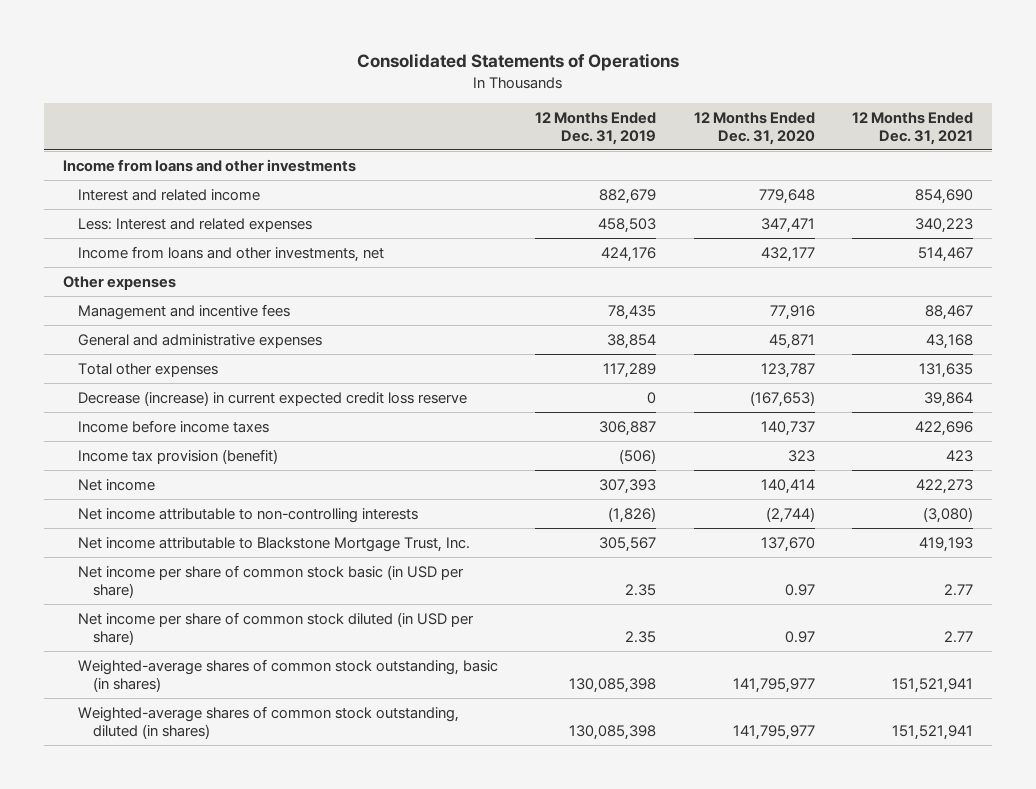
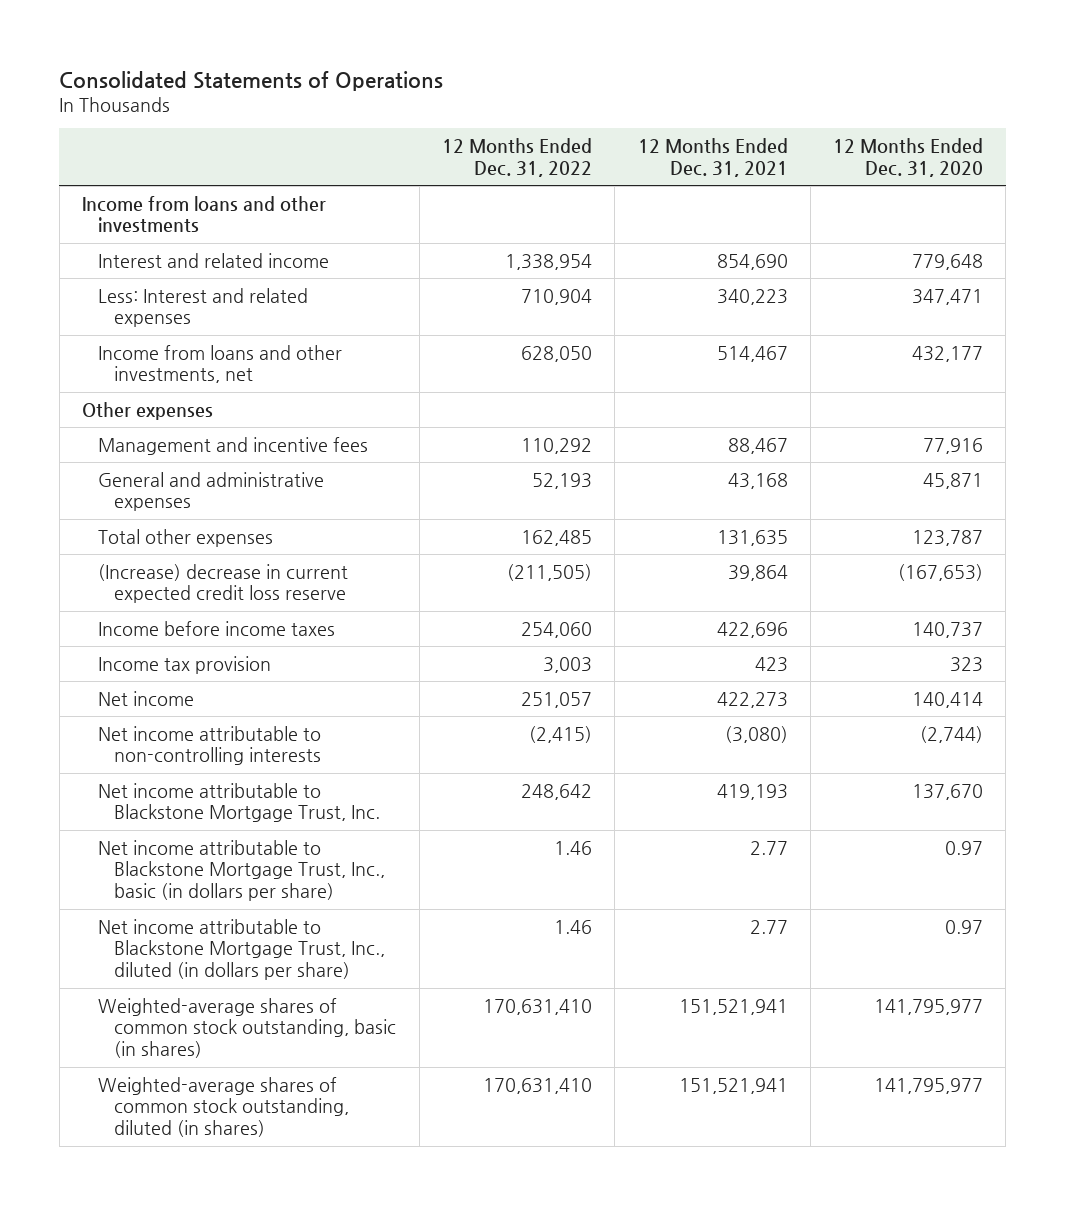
[535,112,657,145] 12 Months Ended Dec. 31, 2019 -> none
none -> [441,138,592,177] 12 Months Ended Dec. 31, 2022
[77,391,467,407] Decrease (increase) in current expected credit loss reserve -> [98,563,349,604] (Increase) decrease in current expected credit loss reserve
[77,449,278,465] Income tax provision (benefit) -> [98,655,272,674] Income tax provision
[77,565,464,598] Net income per share of common stock basic (in USD per share) -> [98,839,386,902] Net income attributable to Blackstone Mortgage Trust, Inc., basic (in dollars per share)
[77,612,474,645] Net income per share of common stock diluted (in USD per share) -> [98,918,386,981] Net income attributable to Blackstone Mortgage Trust, Inc., diluted (in dollars per share)

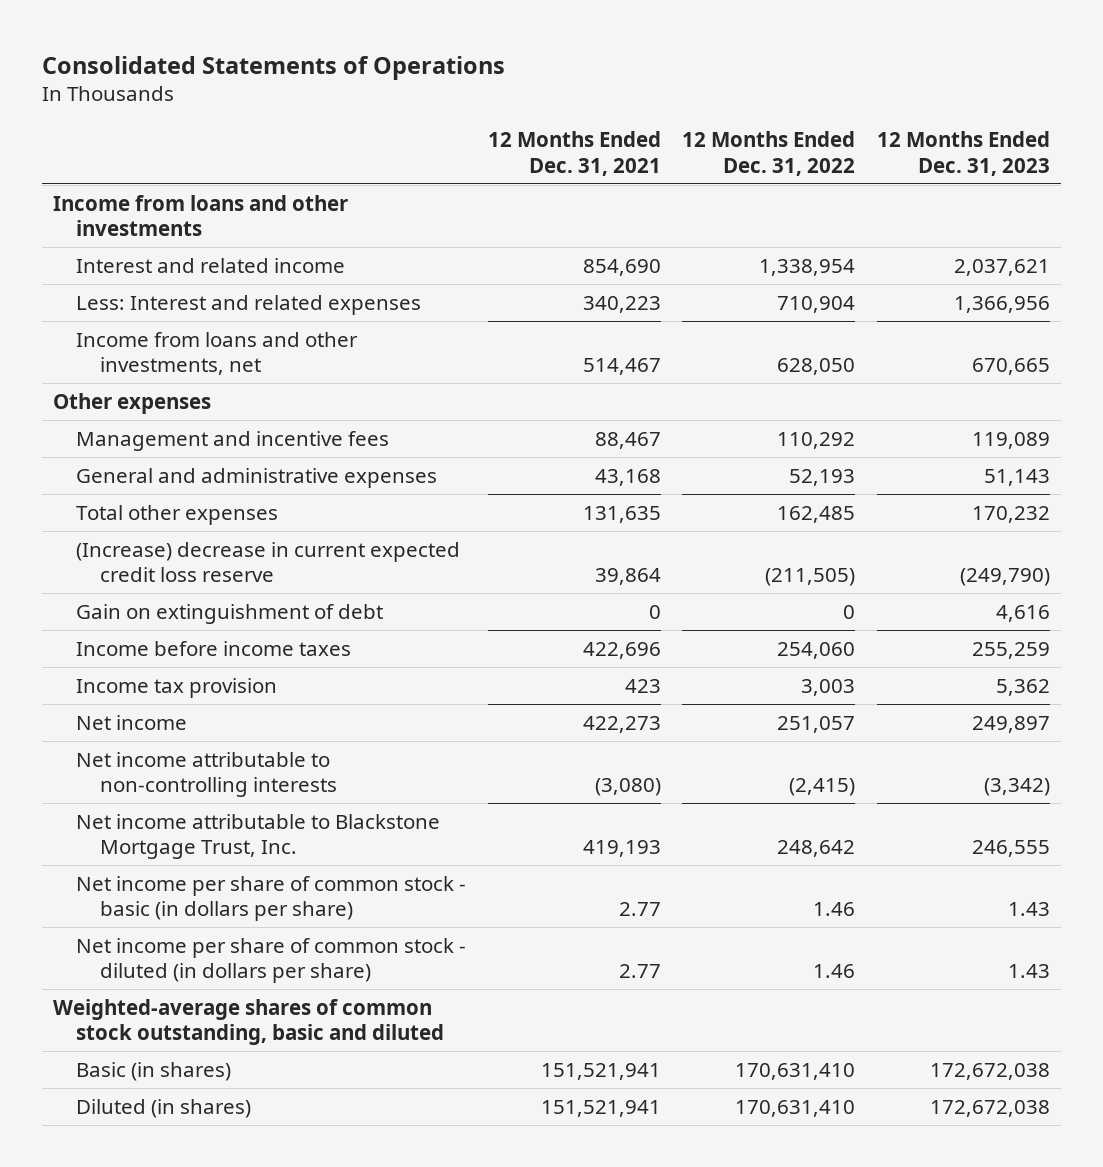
[833,138,984,177] 12 Months Ended Dec. 31, 2020 -> none
none -> [876,131,1050,176] 12 Months Ended Dec. 31, 2023
none -> [76,603,384,624] Gain on extinguishment of debt
[98,839,386,902] Net income attributable to Blackstone Mortgage Trust, Inc., basic (in dollars per share) -> [76,875,467,922] Net income per share of common stock - basic (in dollars per share)
[98,918,386,981] Net income attributable to Blackstone Mortgage Trust, Inc., diluted (in dollars per share) -> [76,937,467,984] Net income per share of common stock - diluted (in dollars per share)
none -> [53,998,445,1046] Weighted-average shares of common stock outstanding, basic and diluted
[98,997,397,1059] Weighted-average shares of common stock outstanding, basic (in shares) -> [76,1061,232,1081] Basic (in shares)
[98,1076,350,1138] Weighted-average shares of common stock outstanding, diluted (in shares) -> [76,1098,252,1118] Diluted (in shares)

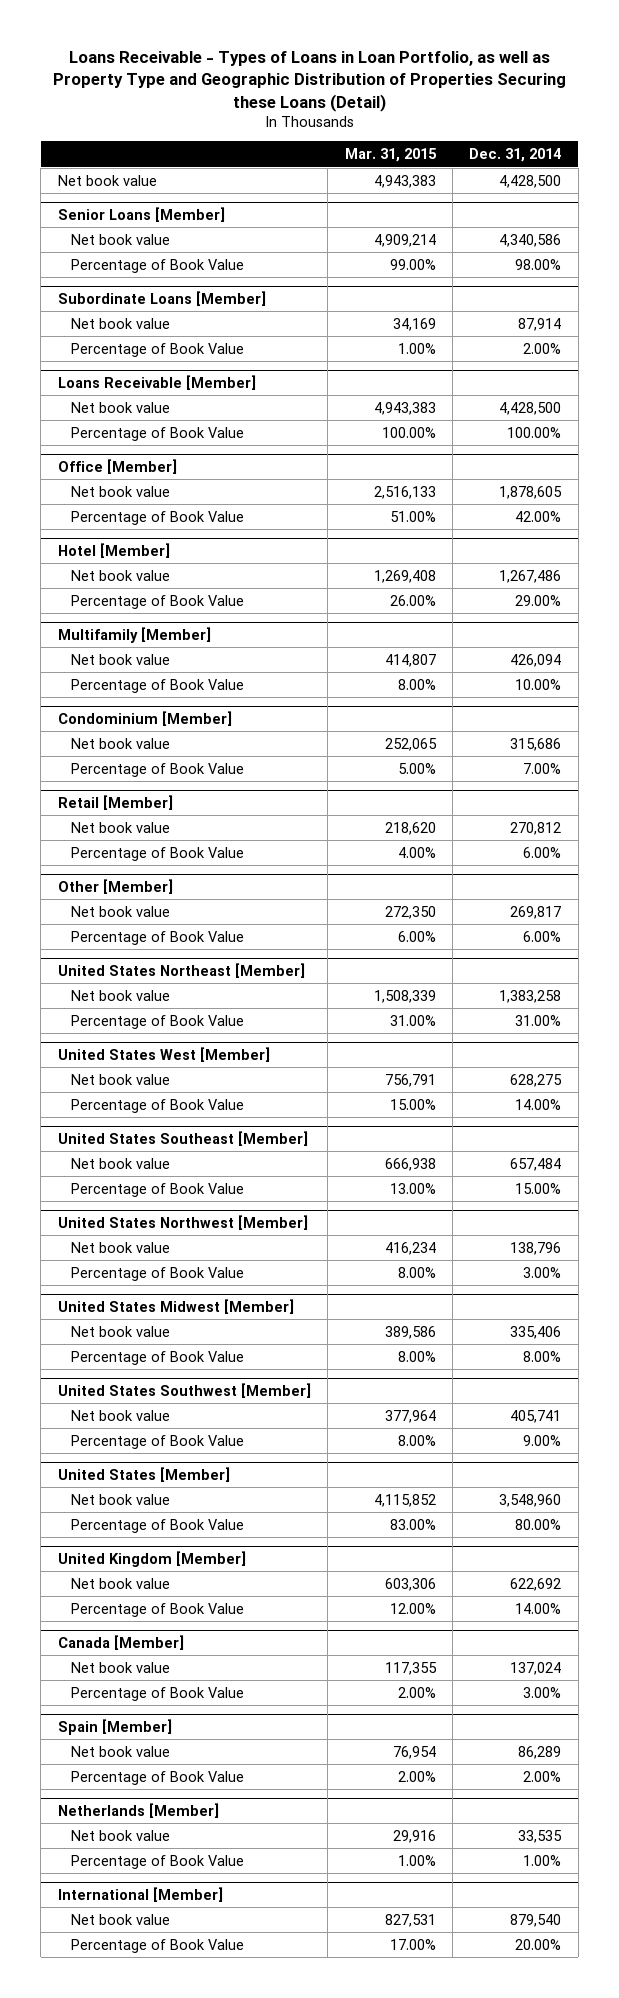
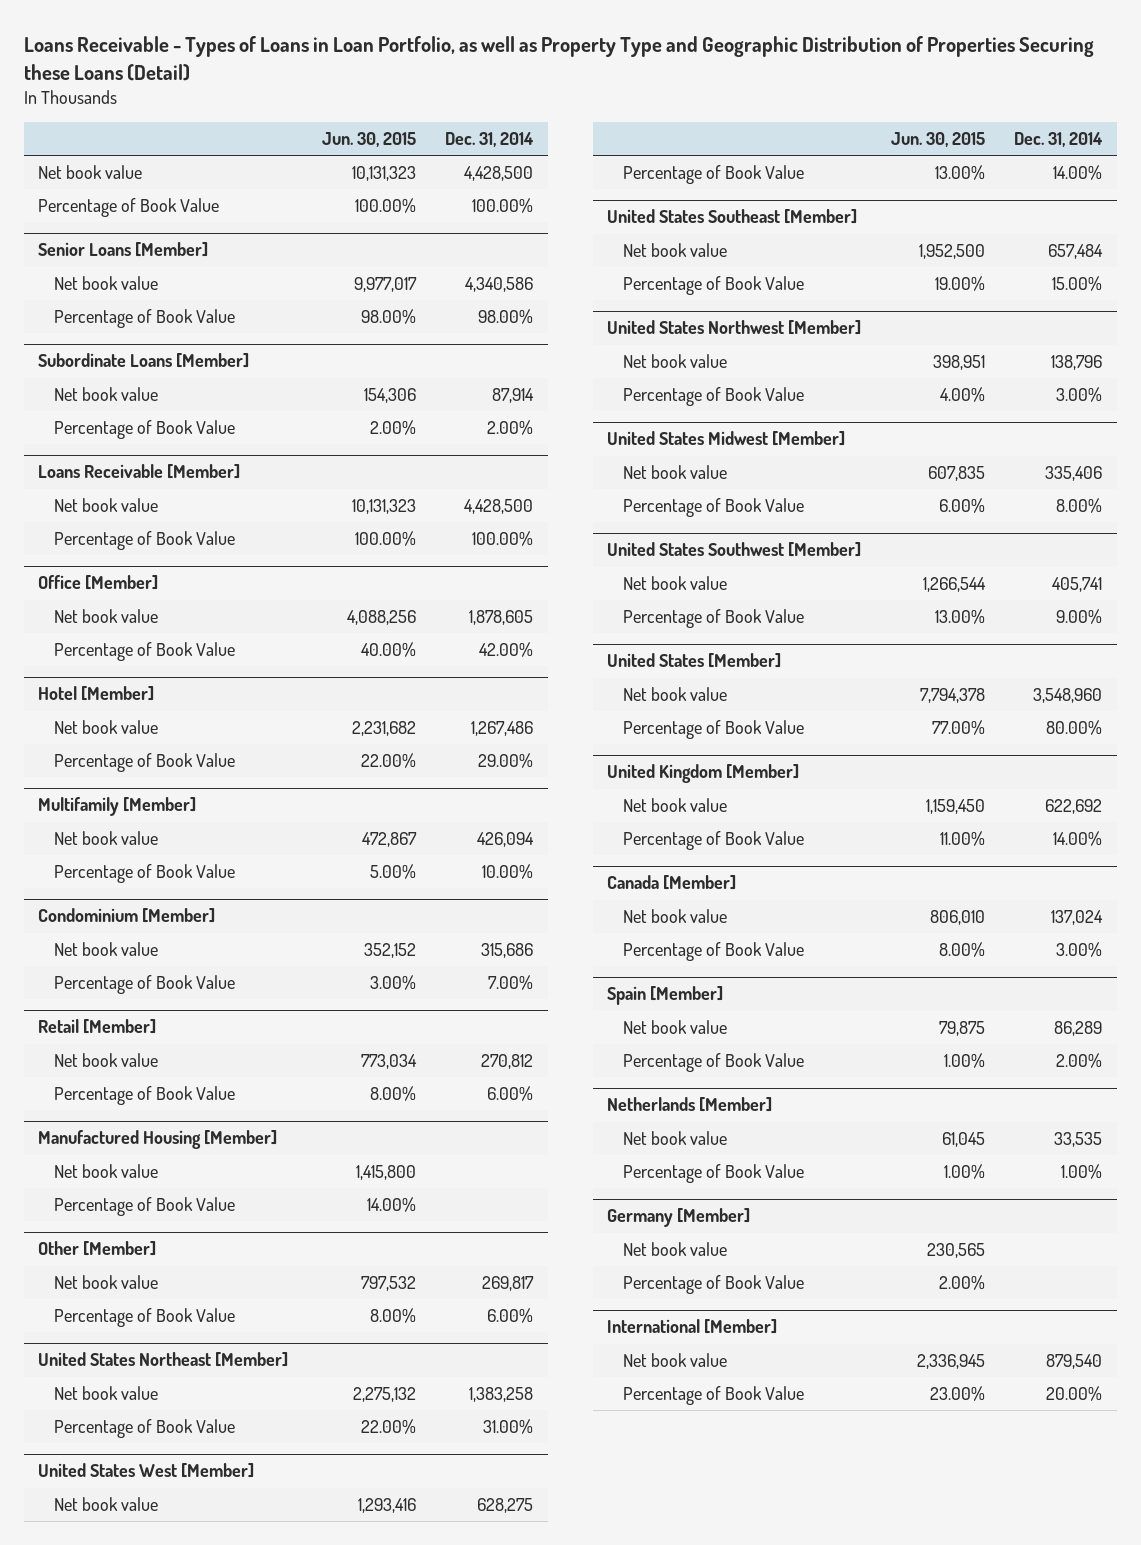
[344,148,437,163] Mar. 31, 2015 -> none
none -> [321,132,416,148] Jun. 30, 2015
none -> [38,198,220,218] Percentage of Book Value
none -> [38,1130,278,1150] Manufactured Housing [Member]
none -> [53,1164,158,1179] Net book value
none -> [53,1197,235,1217] Percentage of Book Value
none -> [607,1208,751,1228] Germany [Member]
none -> [622,1242,727,1257] Net book value
none -> [622,1275,804,1295] Percentage of Book Value

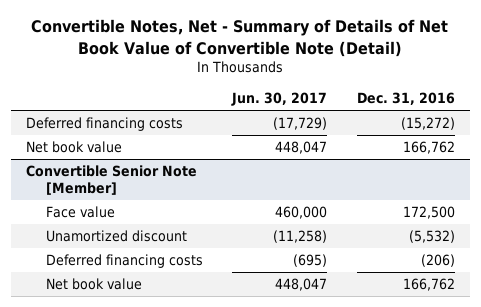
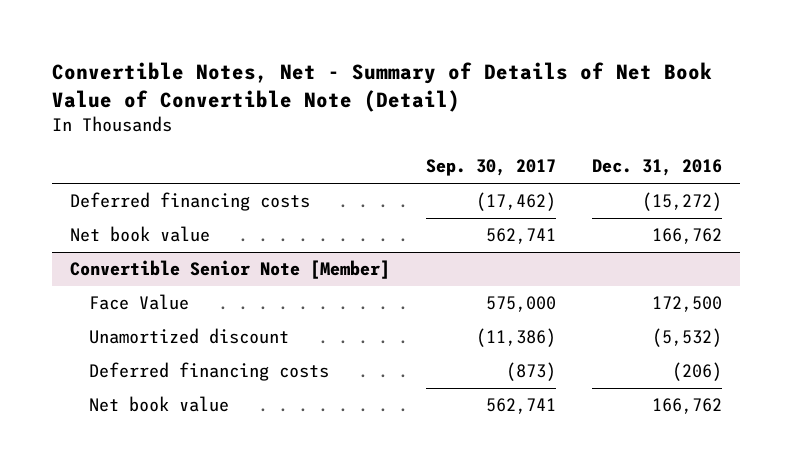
[231,92,328,107] Jun. 30, 2017 -> none
none -> [426,159,557,177] Sep. 30, 2017
[45,206,115,219] Face value -> [89,294,190,311] Face Value

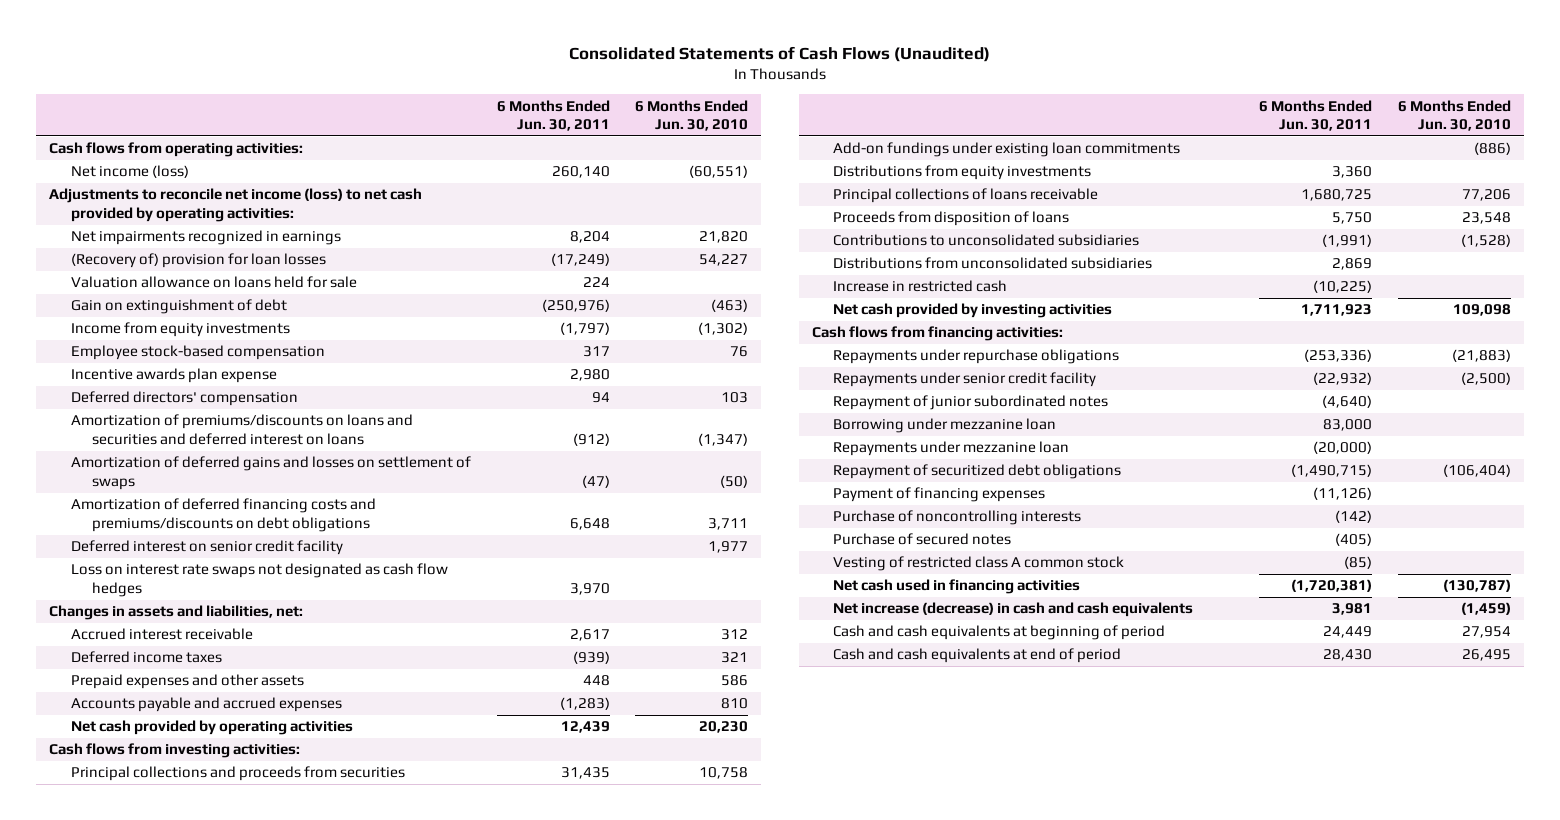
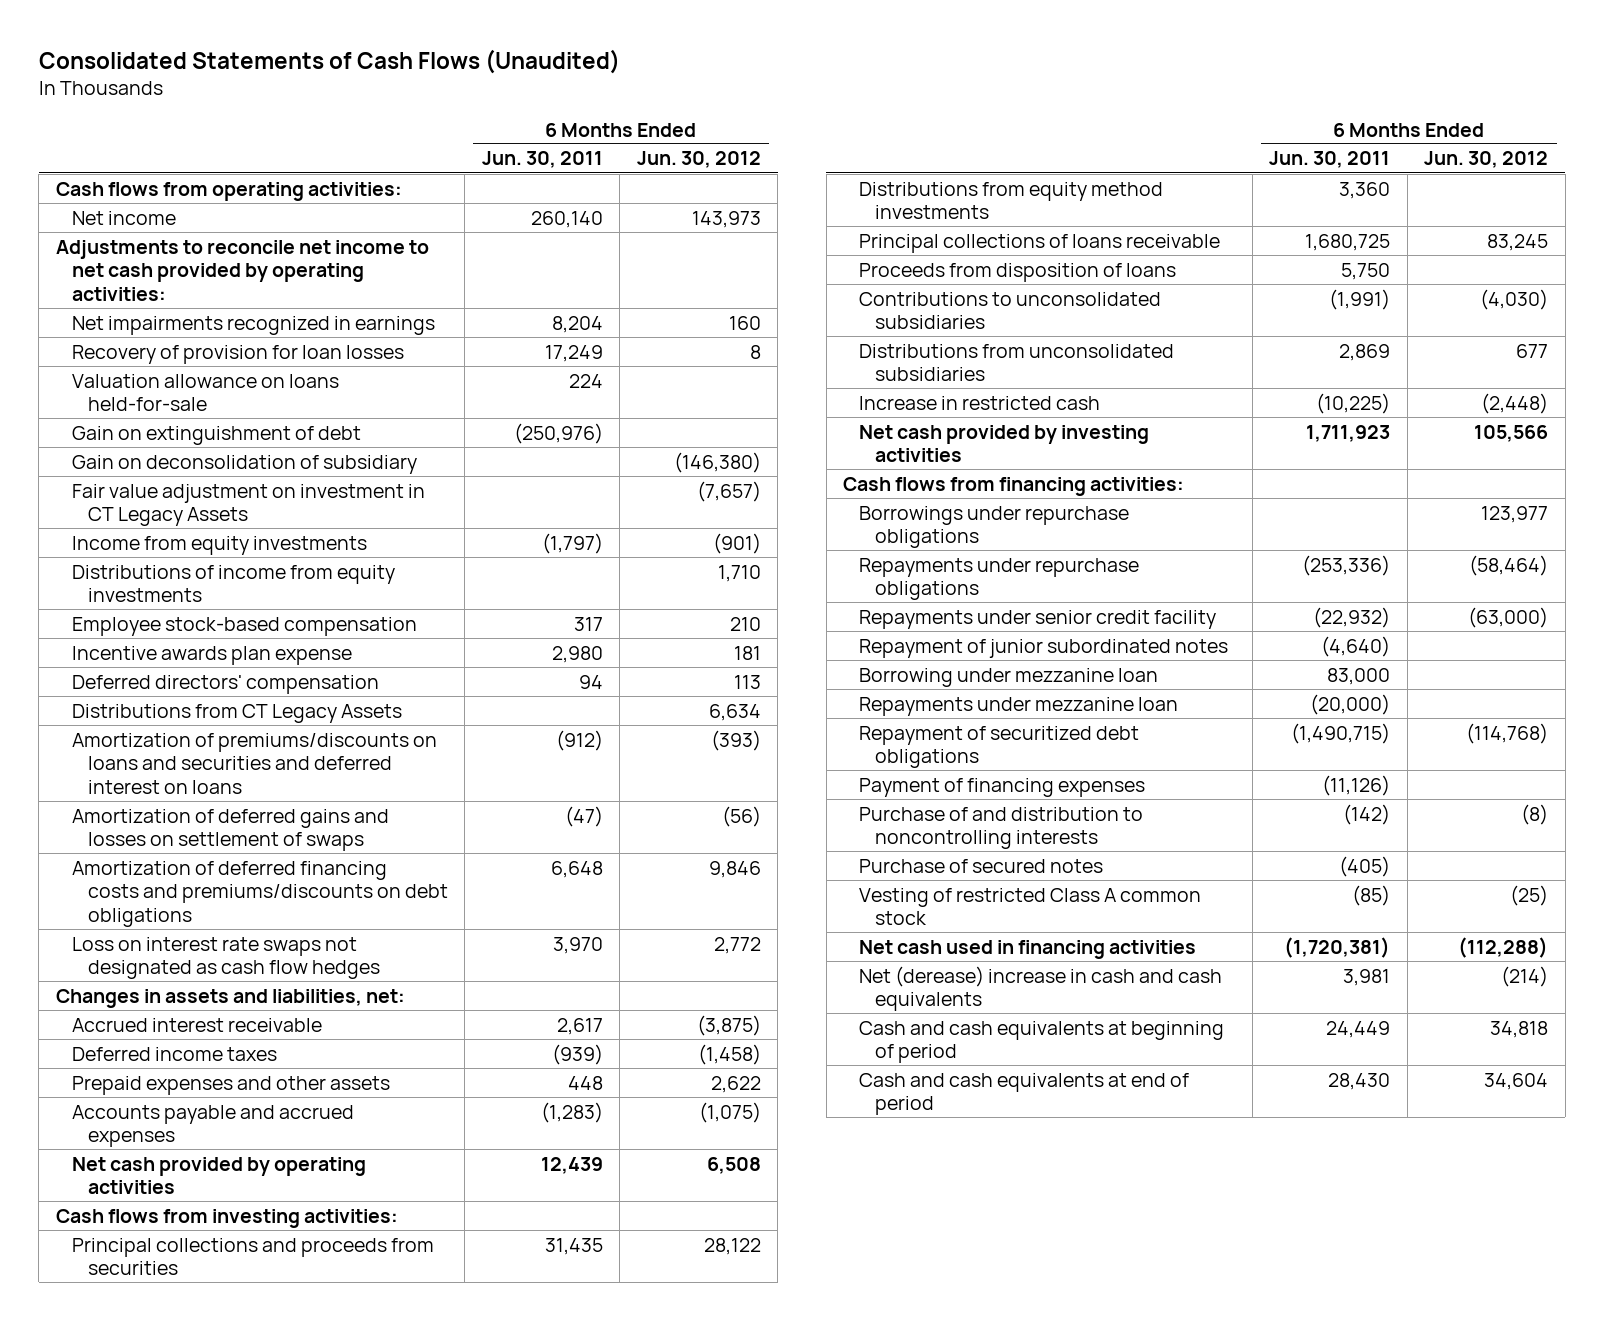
[635,99,749,132] 6 Months Ended Jun. 30, 2010 -> none
none -> [636,151,761,169] Jun. 30, 2012
[70,165,189,179] Net income (loss) -> [71,210,176,225] Net income
[49,188,423,222] Adjustments to reconcile net income (loss) to net cash provided by operating activities: -> [55,239,429,301] Adjustments to reconcile net income to net cash provided by operating activities:
[70,253,326,269] (Recovery of) provision for loan losses -> [71,344,404,364] Recovery of provision for loan losses
[550,253,610,267] (17,249) -> [544,344,603,362] 17,249
[70,276,357,289] Valuation allowance on loans held for sale -> [71,373,339,412] Valuation allowance on loans held-for-sale
none -> [71,454,417,474] Gain on deconsolidation of subsidiary
none -> [71,483,425,527] Fair value adjustment on investment in CT Legacy Assets
none -> [71,564,395,603] Distributions of income from equity investments
none -> [71,703,402,723] Distributions from CT Legacy Assets
[70,540,343,556] Deferred interest on senior credit facility -> none
[832,142,1180,158] Add-on fundings under existing loan commitments -> none
[832,165,1091,181] Distributions from equity investments -> [859,181,1164,220] Distributions from equity method investments
none -> [859,505,1130,549] Borrowings under repurchase obligations
[832,510,1081,526] Purchase of noncontrolling interests -> [859,806,1144,850] Purchase of and distribution to noncontrolling interests
[832,556,1124,572] Vesting of restricted class A common stock -> [859,887,1202,926] Vesting of restricted Class A common stock
[832,602,1193,618] Net increase (decrease) in cash and cash equivalents -> [859,965,1223,1012] Net (derease) increase in cash and cash equivalents

